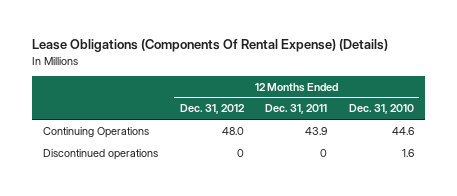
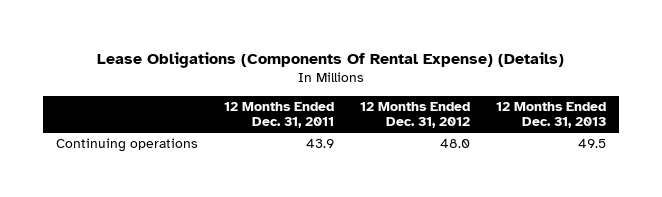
[348,104,414,115] Dec. 31, 2010 -> none
none -> [495,101,606,129] 12 Months Ended Dec. 31, 2013
[42,148,158,160] Discontinued operations -> none
[42,126,149,138] Continuing Operations -> [56,138,199,153] Continuing operations

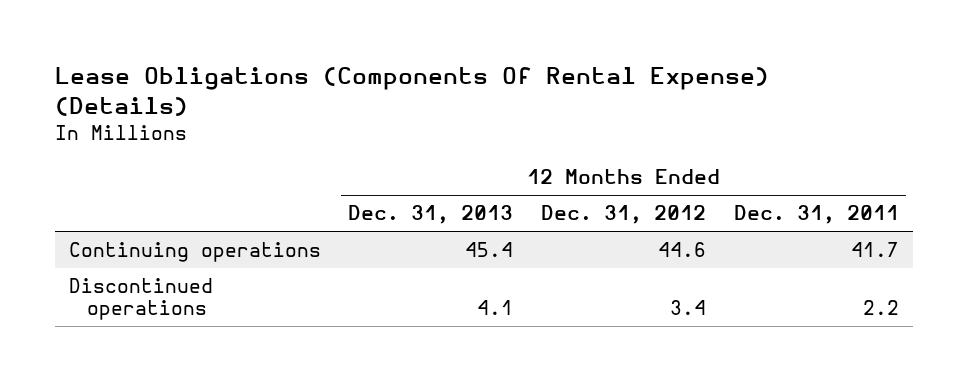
[306,139,335,149] 43.9 -> [850,242,899,258] 41.7
[439,139,470,149] 48.0 -> [658,242,707,258] 44.6
[577,139,606,149] 49.5 -> [465,242,514,258] 45.4
none -> [68,278,213,321] Discontinued operations

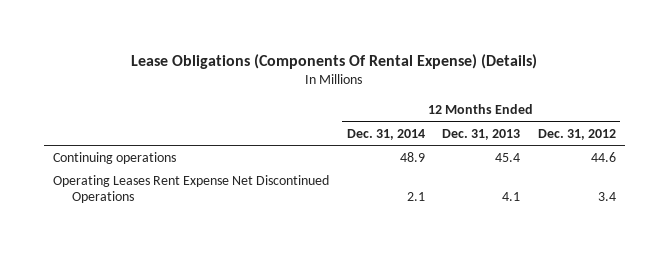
[733,205,899,225] Dec. 31, 2011 -> none
none -> [346,128,425,140] Dec. 31, 2014
[68,278,213,321] Discontinued operations -> [52,175,329,204] Operating Leases Rent Expense Net Discontinued Operations

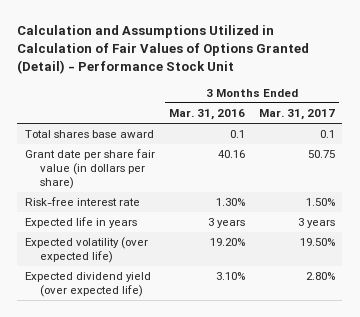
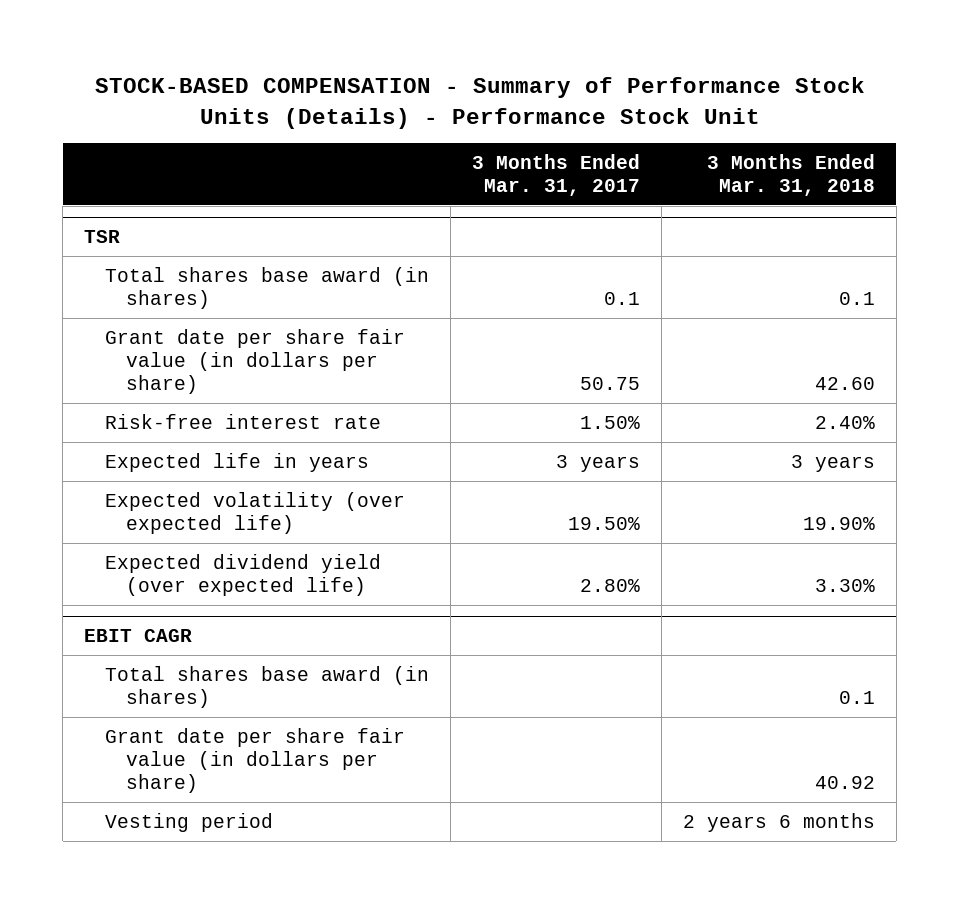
[17,25,310,74] Calculation and Assumptions Utilized in Calculation of Fair Values of Options Granted (Detail) - Performance Stock Unit -> [94,77,865,129] STOCK-BASED COMPENSATION - Summary of Performance Stock Units (Details) - Performance Stock Unit
[168,109,245,121] Mar. 31, 2016 -> none
none -> [707,153,876,197] 3 Months Ended Mar. 31, 2018
none -> [84,230,121,244] TSR
[24,130,154,139] Total shares base award -> [105,266,430,309] Total shares base award (in shares)
none -> [84,629,193,643] EBIT CAGR
none -> [105,665,430,708] Total shares base award (in shares)
none -> [105,727,406,794] Grant date per share fair value (in dollars per share)
none -> [105,812,274,832] Vesting period

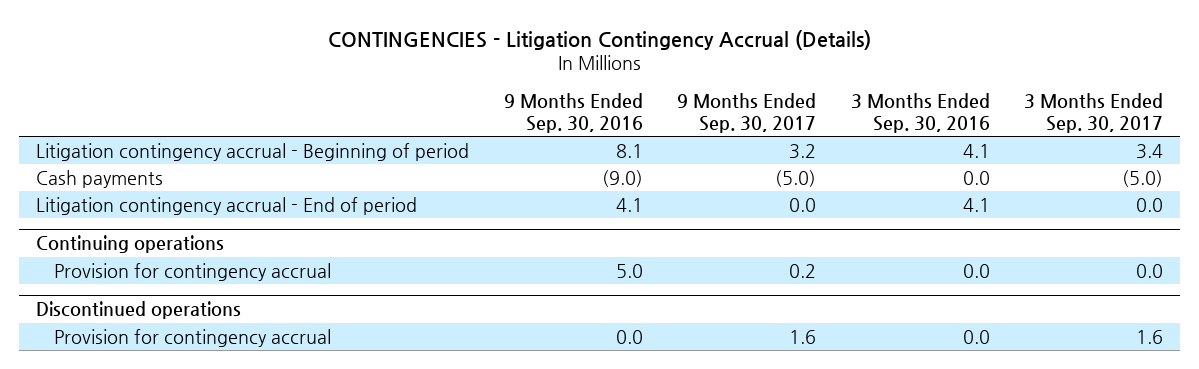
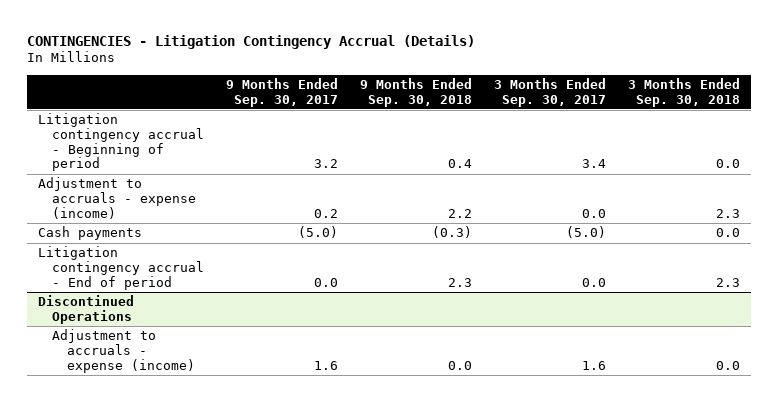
[503,92,643,133] 9 Months Ended Sep. 30, 2016 -> none
[850,92,990,133] 3 Months Ended Sep. 30, 2016 -> none
none -> [360,77,473,107] 9 Months Ended Sep. 30, 2018
none -> [628,77,741,107] 3 Months Ended Sep. 30, 2018
none -> [37,177,197,219] Adjustment to accruals - expense (income)
[36,234,225,253] Continuing operations -> none
[53,262,331,281] Provision for contingency accrual -> none
[36,300,242,319] Discontinued operations -> [37,295,134,324] Discontinued Operations
[53,328,331,347] Provision for contingency accrual -> [52,329,196,373] Adjustment to accruals - expense (income)

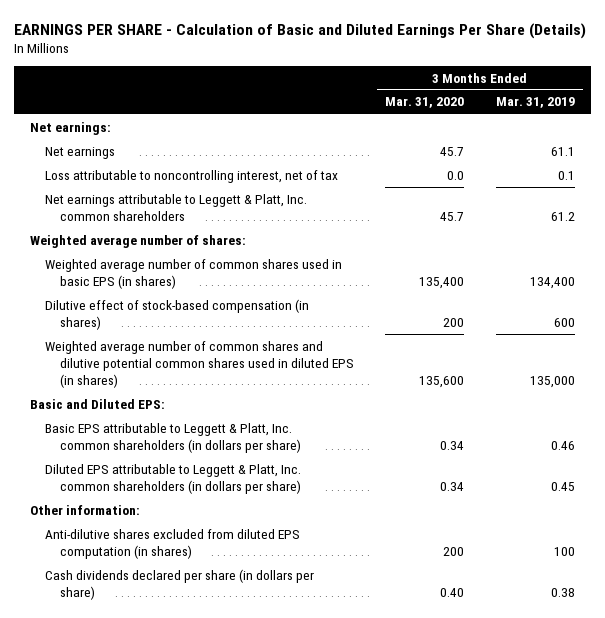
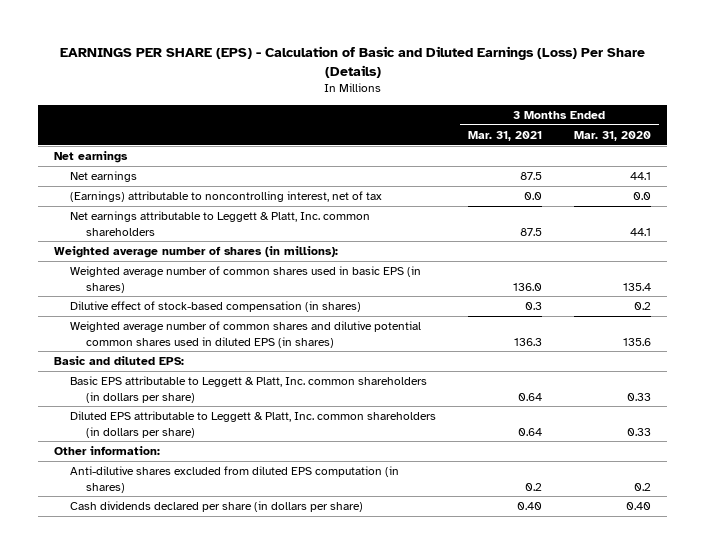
[13,22,586,39] EARNINGS PER SHARE - Calculation of Basic and Diluted Earnings Per Share (Details) -> [59,46,645,79] EARNINGS PER SHARE (EPS) - Calculation of Basic and Diluted Earnings (Loss) Per Share (Details)
[496,97,576,109] Mar. 31, 2019 -> none
none -> [468,130,543,141] Mar. 31, 2021
[29,121,111,135] Net earnings: -> [54,151,129,164] Net earnings
[440,146,465,156] 45.7 -> [629,172,651,181] 44.1
[44,169,338,183] Loss attributable to noncontrolling interest, net of tax -> [70,191,383,203] (Earnings) attributable to noncontrolling interest, net of tax
[440,211,465,221] 45.7 -> [629,227,651,236] 44.1
[29,234,246,248] Weighted average number of shares: -> [54,246,339,259] Weighted average number of shares (in millions):
[419,276,465,289] 135,400 -> [622,282,651,291] 135.4
[443,317,465,327] 200 -> [633,302,651,311] 0.2
[419,375,465,388] 135,600 -> [622,337,651,346] 135.6
[29,398,165,409] Basic and Diluted EPS: -> [54,356,185,366] Basic and diluted EPS:
[440,440,465,450] 0.34 -> [626,392,651,401] 0.33
[440,481,465,491] 0.34 -> [626,427,651,436] 0.33
[443,546,465,556] 200 -> [633,482,651,491] 0.2

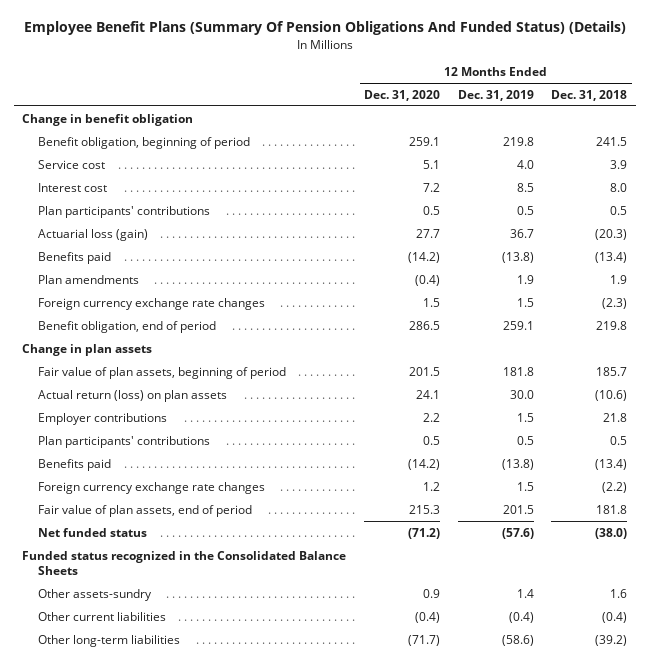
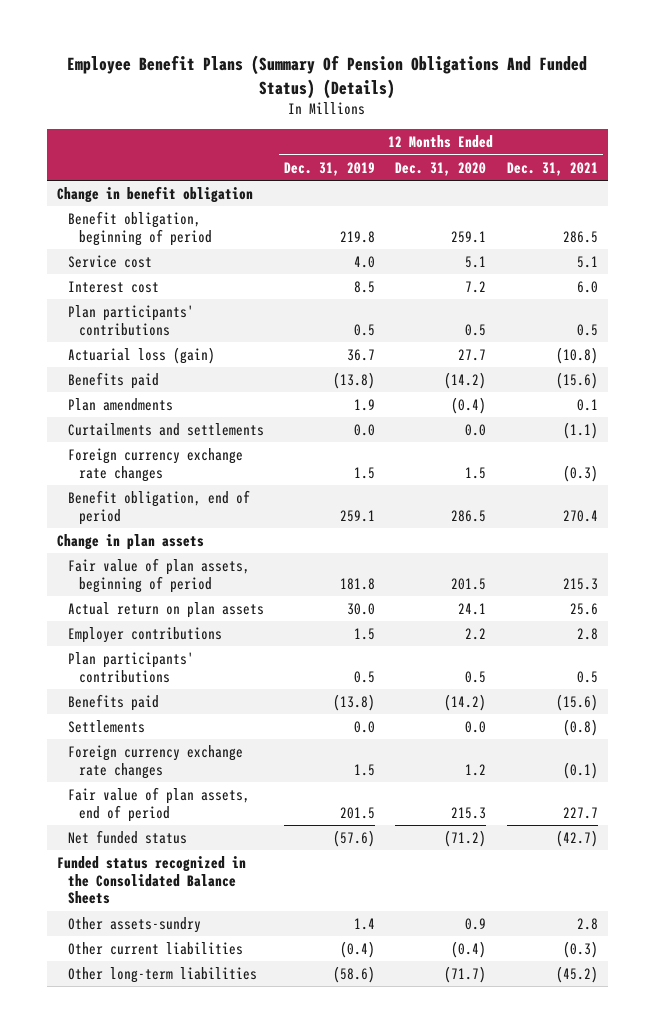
[551,89,628,101] Dec. 31, 2018 -> none
none -> [506,161,598,176] Dec. 31, 2021
none -> [67,422,264,436] Curtailments and settlements
[37,389,227,402] Actual return (loss) on plan assets -> [67,601,264,618] Actual return on plan assets
none -> [67,719,145,733] Settlements

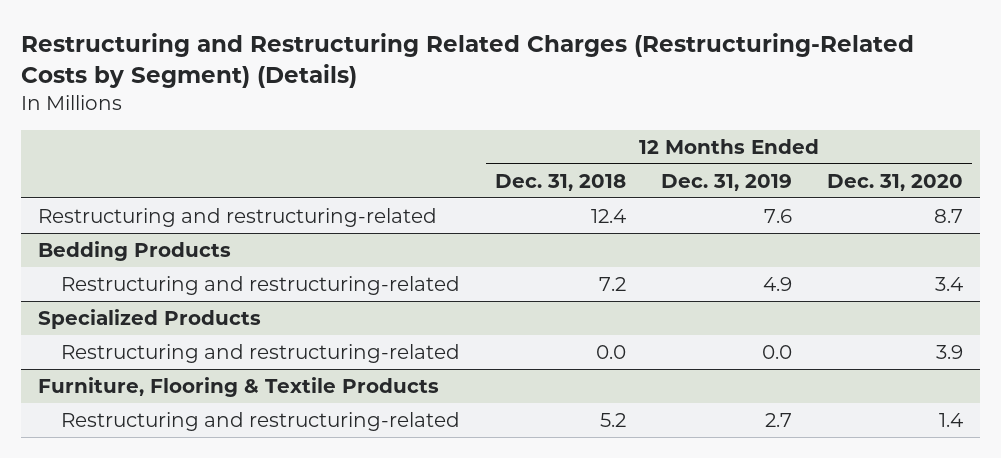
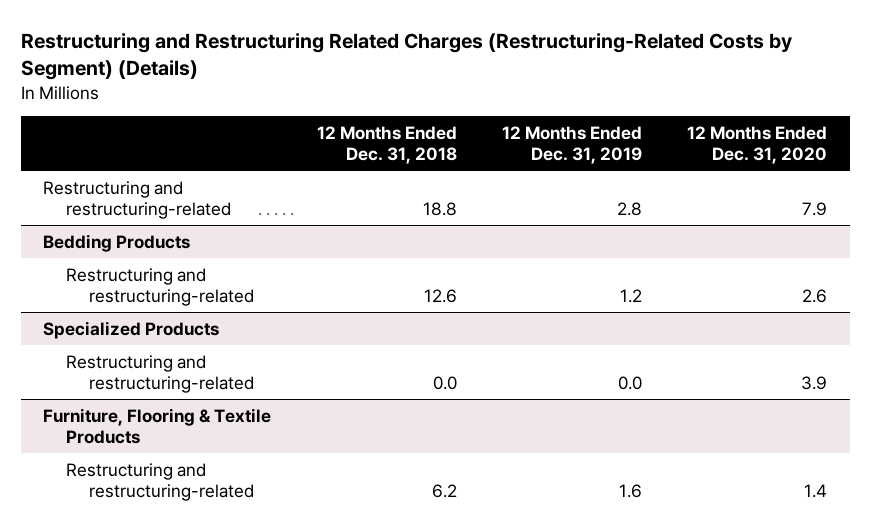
[591,208,627,223] 12.4 -> [422,201,457,216] 18.8
[763,208,792,223] 7.6 -> [616,201,642,216] 2.8
[933,208,963,223] 8.7 -> [801,201,827,216] 7.9
[599,276,627,291] 7.2 -> [423,288,457,303] 12.6
[762,276,792,291] 4.9 -> [619,288,642,303] 1.2
[934,276,963,291] 3.4 -> [801,288,827,303] 2.6
[600,412,627,427] 5.2 -> [431,483,457,498] 6.2
[764,412,792,427] 2.7 -> [618,483,642,498] 1.6

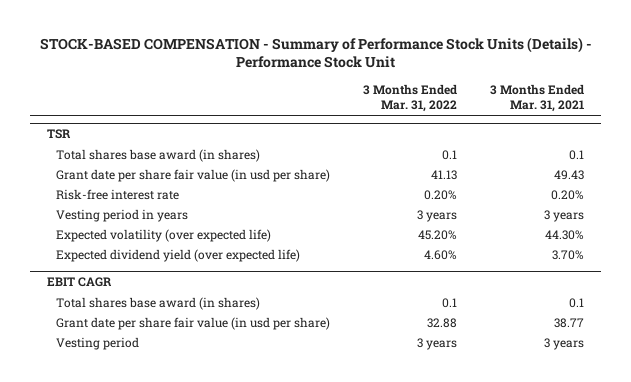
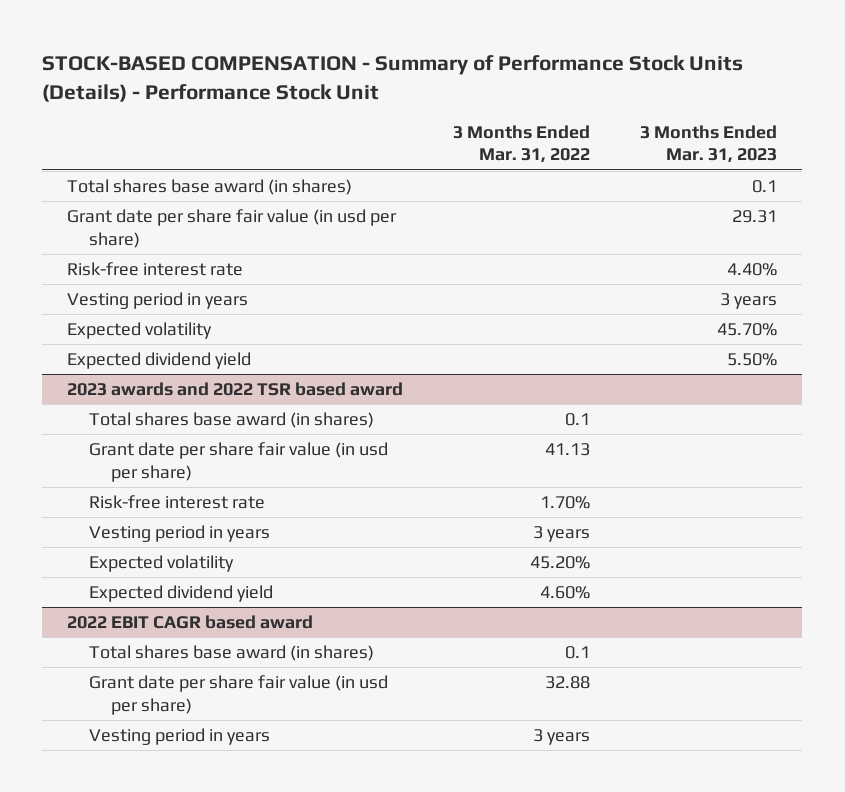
[490,83,585,113] 3 Months Ended Mar. 31, 2021 -> none
none -> [640,124,778,164] 3 Months Ended Mar. 31, 2023
none -> [67,179,353,196] Total shares base award (in shares)
none -> [67,209,398,248] Grant date per share fair value (in usd per share)
none -> [67,262,244,277] Risk-free interest rate
none -> [67,292,249,310] Vesting period in years
none -> [67,322,213,340] Expected volatility
none -> [67,352,252,370] Expected dividend yield
[47,129,72,140] TSR -> [67,382,404,397] 2023 awards and 2022 TSR based award
[424,189,458,200] 0.20% -> [540,496,591,510] 1.70%
[55,228,271,242] Expected volatility (over expected life) -> [88,555,234,573] Expected volatility
[55,248,300,262] Expected dividend yield (over expected life) -> [88,585,273,603] Expected dividend yield
[47,277,113,288] EBIT CAGR -> [67,615,314,630] 2022 EBIT CAGR based award
[55,336,139,350] Vesting period -> [88,728,270,746] Vesting period in years

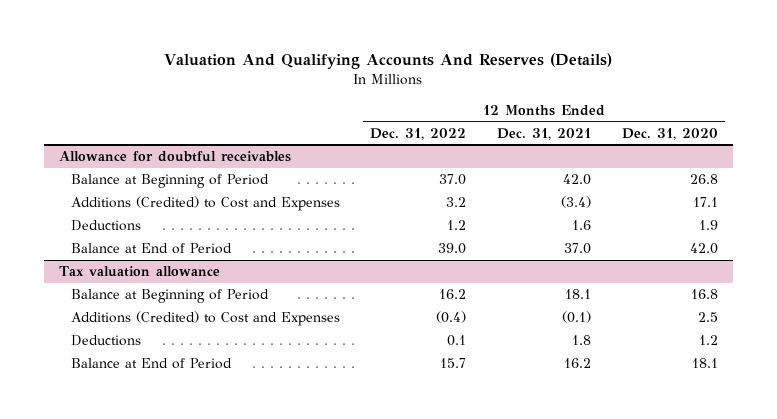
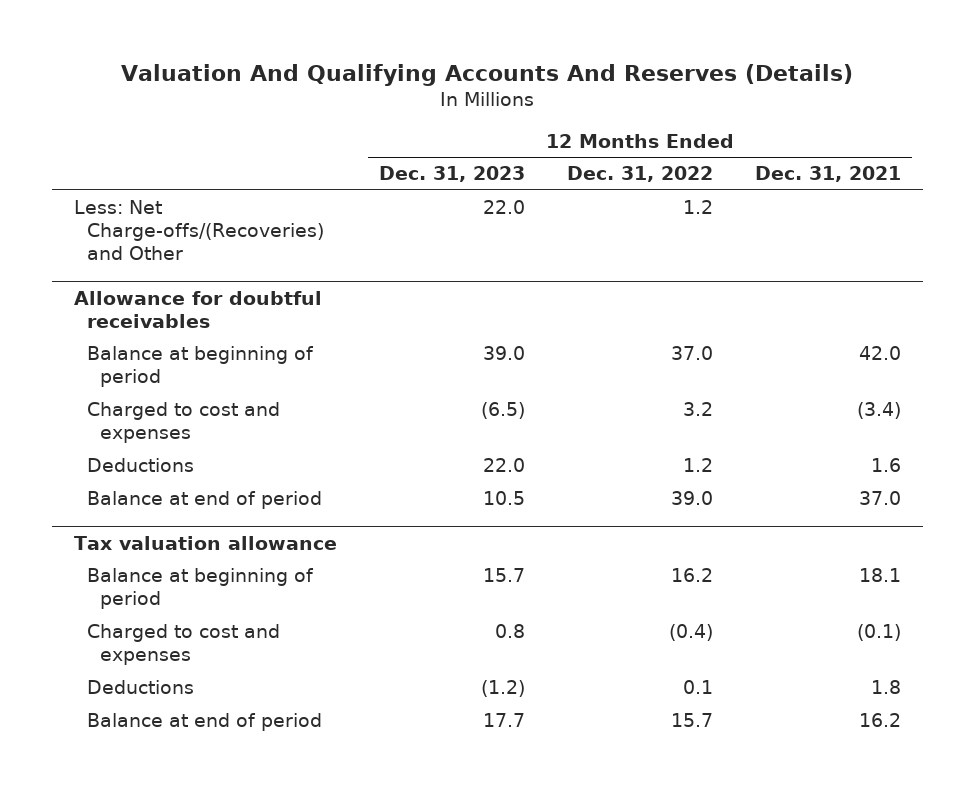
[621,127,718,140] Dec. 31, 2020 -> none
none -> [378,166,525,183] Dec. 31, 2023
none -> [73,200,324,261] Less: Net Charge-offs/(Recoveries) and Other
[70,174,269,189] Balance at Beginning of Period -> [86,346,314,388] Balance at beginning of period
[70,196,340,212] Additions (Credited) to Cost and Expenses -> [86,402,280,444] Charged to cost and expenses
[70,243,232,255] Balance at End of Period -> [86,491,322,510] Balance at end of period
[70,289,269,304] Balance at Beginning of Period -> [86,568,314,610] Balance at beginning of period
[70,311,340,327] Additions (Credited) to Cost and Expenses -> [86,624,280,666] Charged to cost and expenses
[70,358,232,370] Balance at End of Period -> [86,713,322,732] Balance at end of period

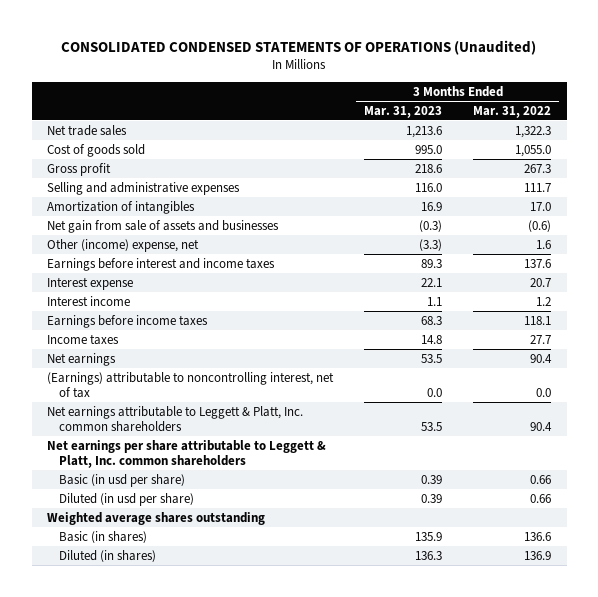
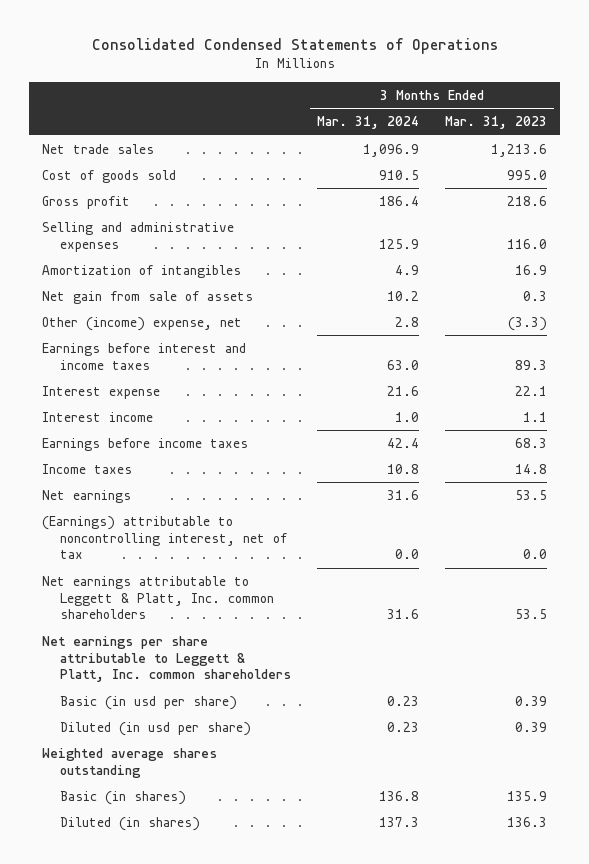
[61,39,537,55] CONSOLIDATED CONDENSED STATEMENTS OF OPERATIONS (Unaudited) -> [91,37,498,54] Consolidated Condensed Statements of Operations
[473,105,552,118] Mar. 31, 2022 -> none
none -> [316,116,419,130] Mar. 31, 2024
[47,219,280,233] Net gain from sale of assets and businesses -> [41,290,253,304] Net gain from sale of assets
[419,219,443,232] (0.3) -> [523,290,548,301] 0.3

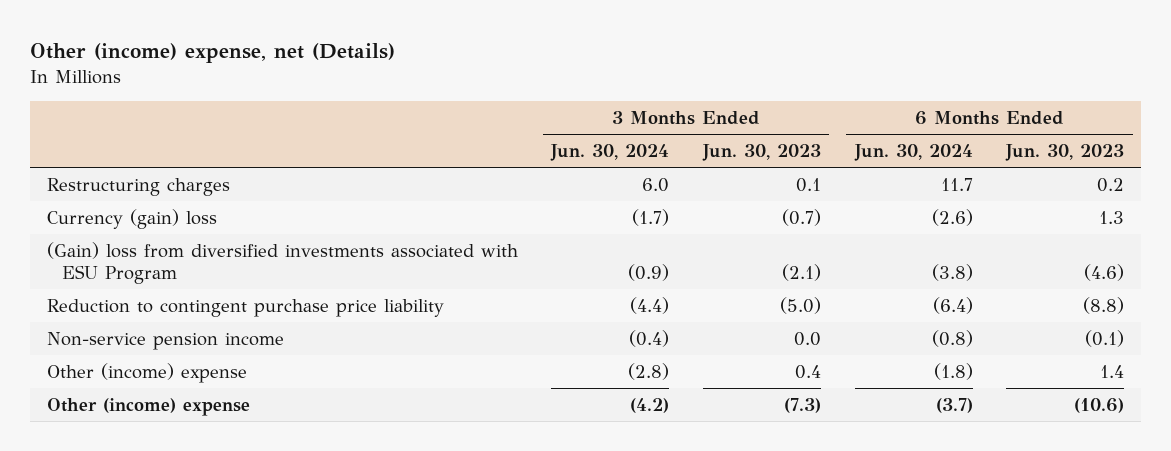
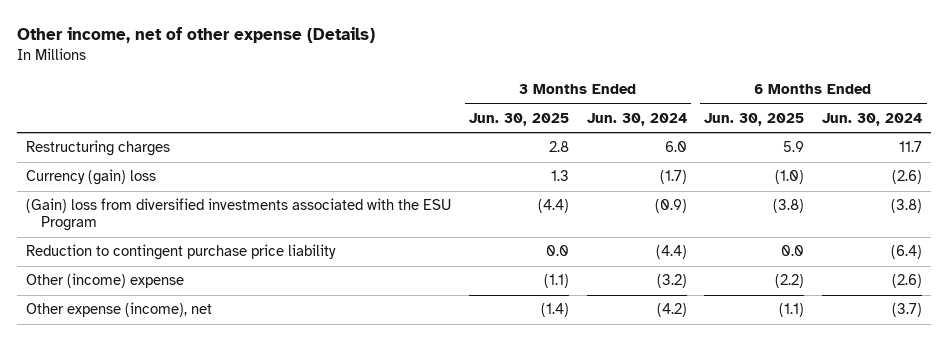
[29,43,395,64] Other (income) expense, net (Details) -> [17,27,376,44] Other income, net of other expense (Details)
[702,144,822,162] Jun. 30, 2023 -> none
[1005,144,1125,162] Jun. 30, 2023 -> none
none -> [469,112,570,126] Jun. 30, 2025
none -> [704,112,805,126] Jun. 30, 2025
[46,241,518,284] (Gain) loss from diversified investments associated with ESU Program -> [26,198,452,232] (Gain) loss from diversified investments associated with the ESU Program
[46,331,284,350] Non-service pension income -> none
[628,362,670,380] (2.8) -> [656,274,687,289] (3.2)
[933,362,973,380] (1.8) -> [892,274,923,289] (2.6)
[46,397,250,416] Other (income) expense -> [26,302,213,318] Other expense (income), net

